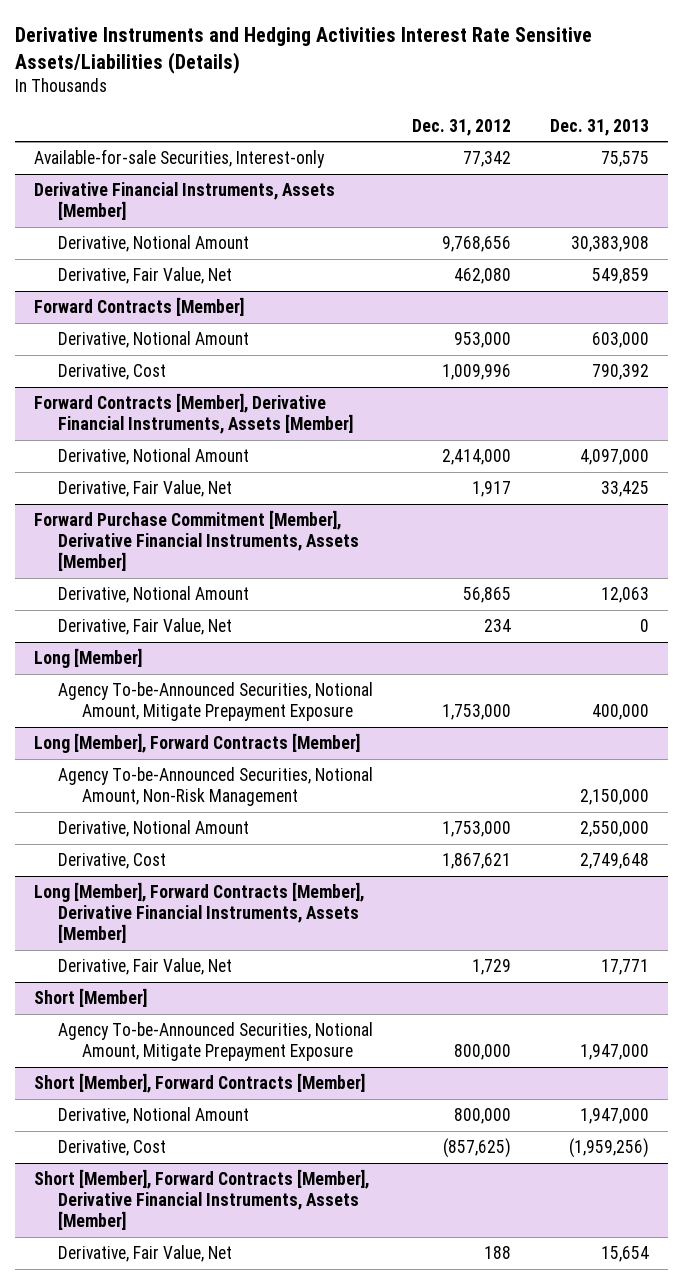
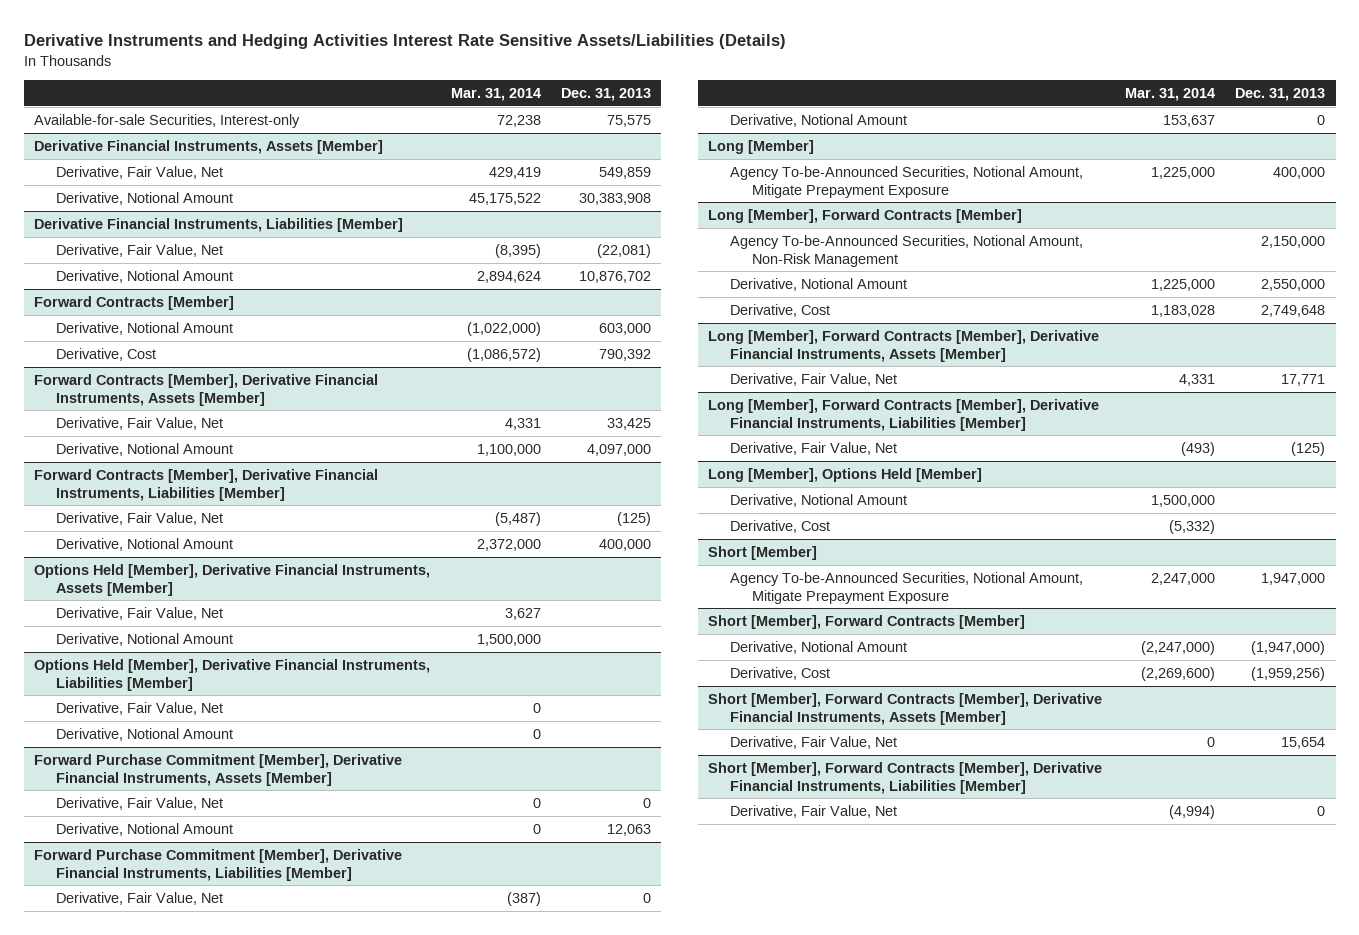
[411,118,511,136] Dec. 31, 2012 -> none
none -> [450,88,541,102] Mar. 31, 2014
[57,235,249,253] Derivative, Notional Amount -> [55,191,233,205] Derivative, Notional Amount
none -> [33,217,403,232] Derivative Financial Instruments, Liabilities [Member]
none -> [55,243,223,257] Derivative, Fair Value, Net
none -> [55,269,233,283] Derivative, Notional Amount
[57,448,249,466] Derivative, Notional Amount -> [55,442,233,456] Derivative, Notional Amount
none -> [33,468,378,501] Forward Contracts [Member], Derivative Financial Instruments, Liabilities [Member]
none -> [55,511,223,525] Derivative, Fair Value, Net
none -> [55,537,233,551] Derivative, Notional Amount
none -> [33,563,430,596] Options Held [Member], Derivative Financial Instruments, Assets [Member]
none -> [55,606,223,620] Derivative, Fair Value, Net
none -> [55,632,233,646] Derivative, Notional Amount
none -> [33,658,430,691] Options Held [Member], Derivative Financial Instruments, Liabilities [Member]
none -> [55,701,223,715] Derivative, Fair Value, Net
none -> [55,727,233,741] Derivative, Notional Amount
none -> [55,796,223,810] Derivative, Fair Value, Net
none -> [33,848,402,881] Forward Purchase Commitment [Member], Derivative Financial Instruments, Liabilities [Member]
none -> [730,113,908,127] Derivative, Notional Amount
none -> [708,398,1100,431] Long [Member], Forward Contracts [Member], Derivative Financial Instruments, Liabilities [Member]
none -> [730,441,898,455] Derivative, Fair Value, Net
none -> [708,467,983,482] Long [Member], Options Held [Member]
none -> [730,493,908,507] Derivative, Notional Amount
none -> [730,519,831,533] Derivative, Cost
[579,1108,649,1125] 1,947,000 -> [1251,640,1326,655] (1,947,000)
none -> [708,761,1103,794] Short [Member], Forward Contracts [Member], Derivative Financial Instruments, Liabilities [Member]
none -> [730,804,898,818] Derivative, Fair Value, Net

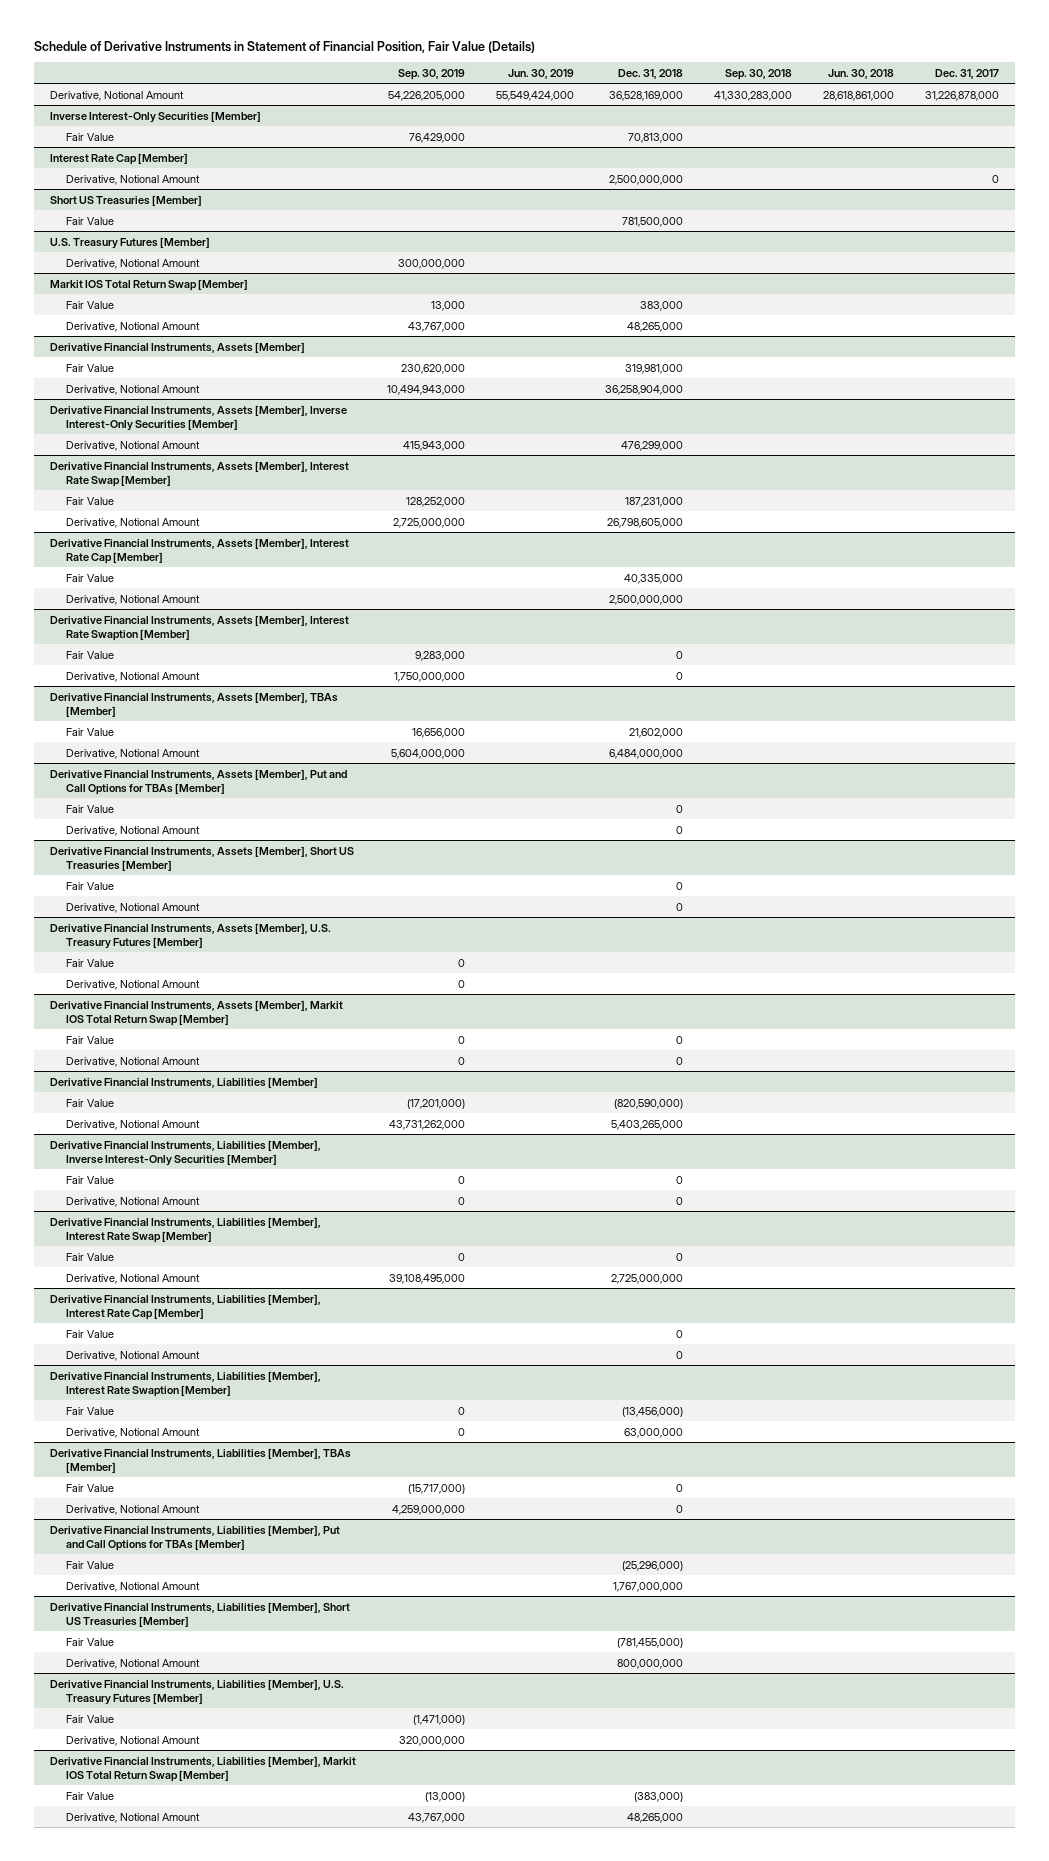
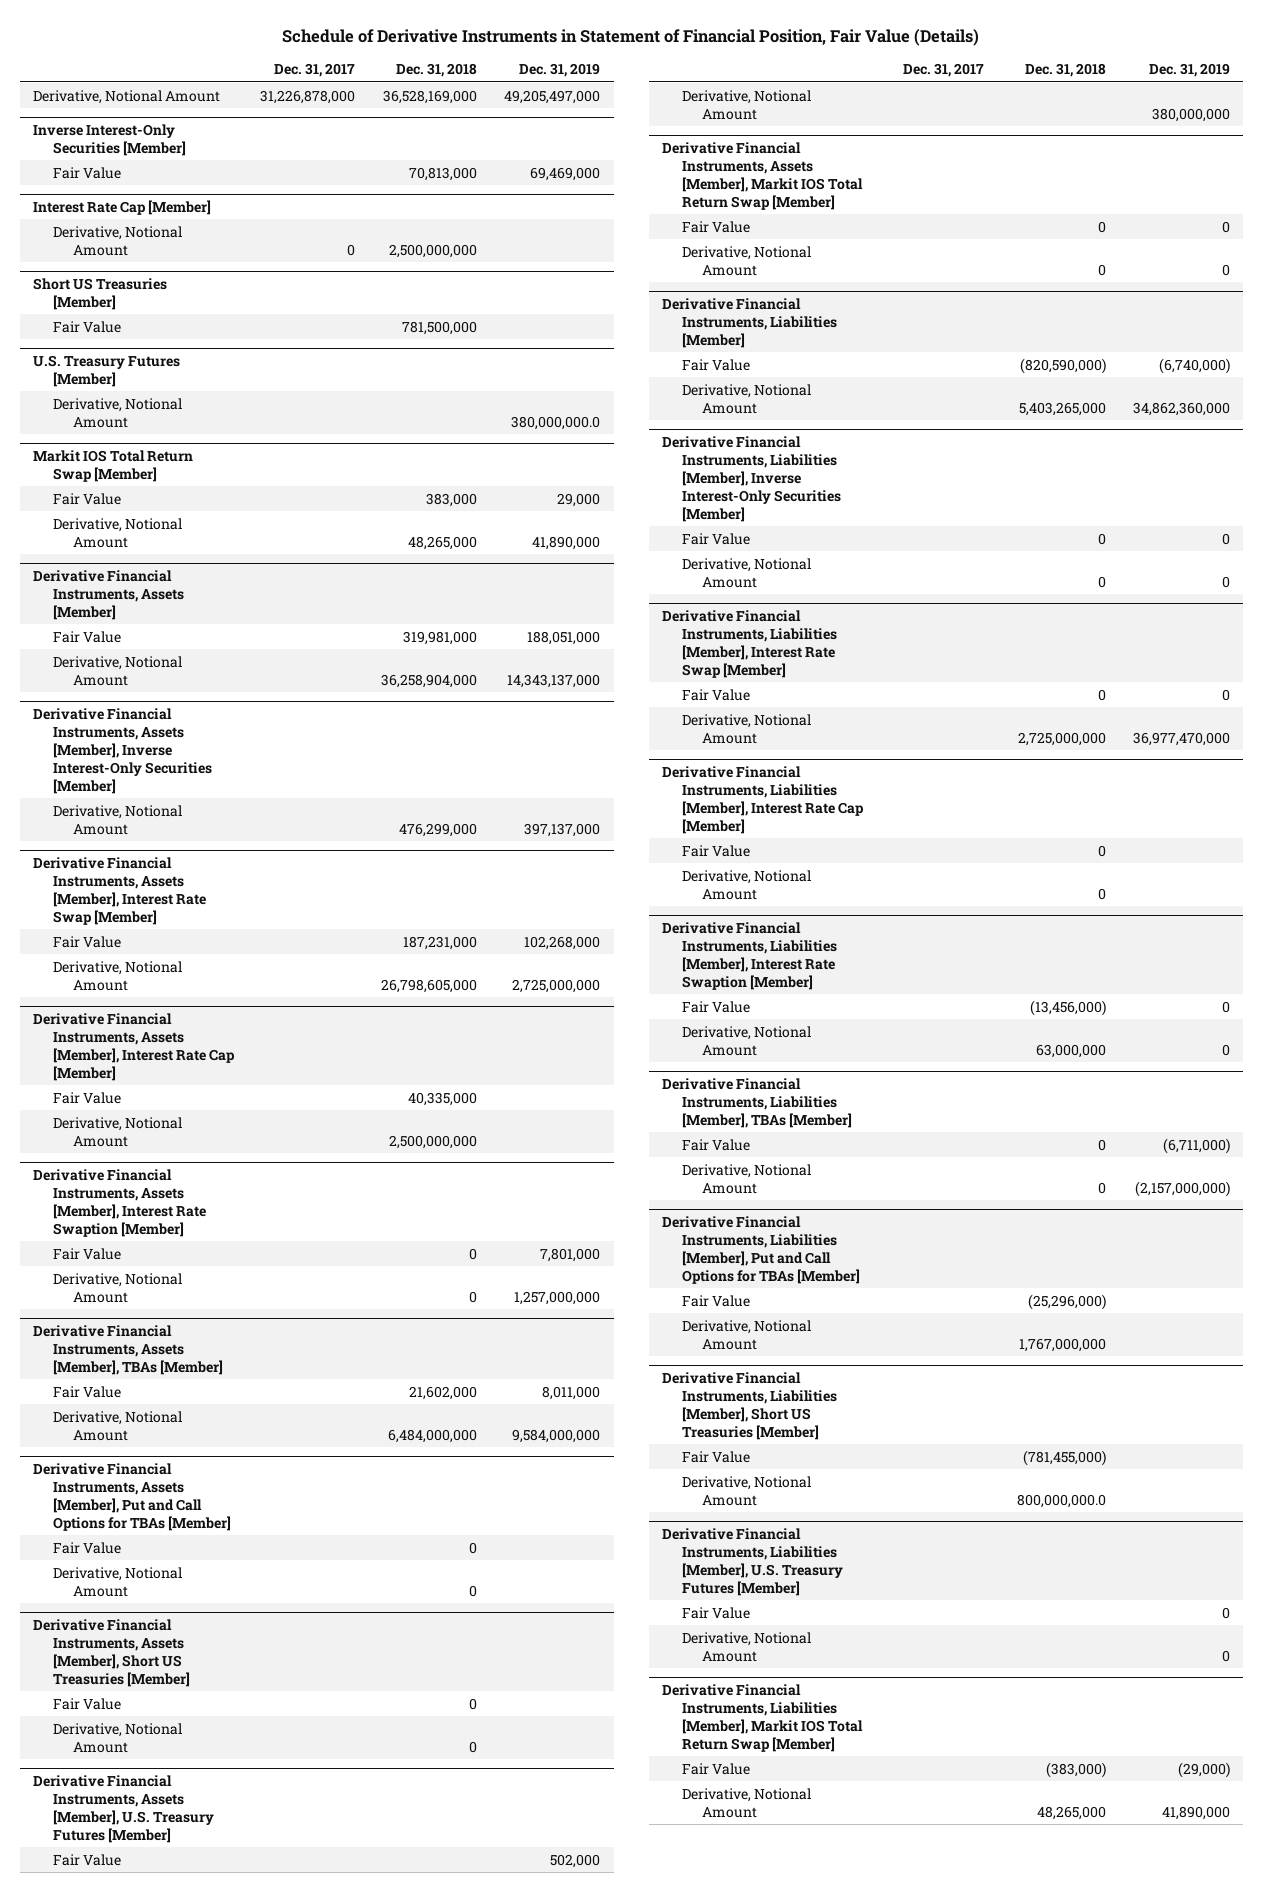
[397,68,465,80] Sep. 30, 2019 -> none
[507,68,574,79] Jun. 30, 2019 -> none
[725,68,793,80] Sep. 30, 2018 -> none
[828,68,895,79] Jun. 30, 2018 -> none
none -> [519,63,601,78] Dec. 31, 2019
[617,1658,684,1669] 800,000,000 -> [1017,1493,1107,1508] 800,000,000.0

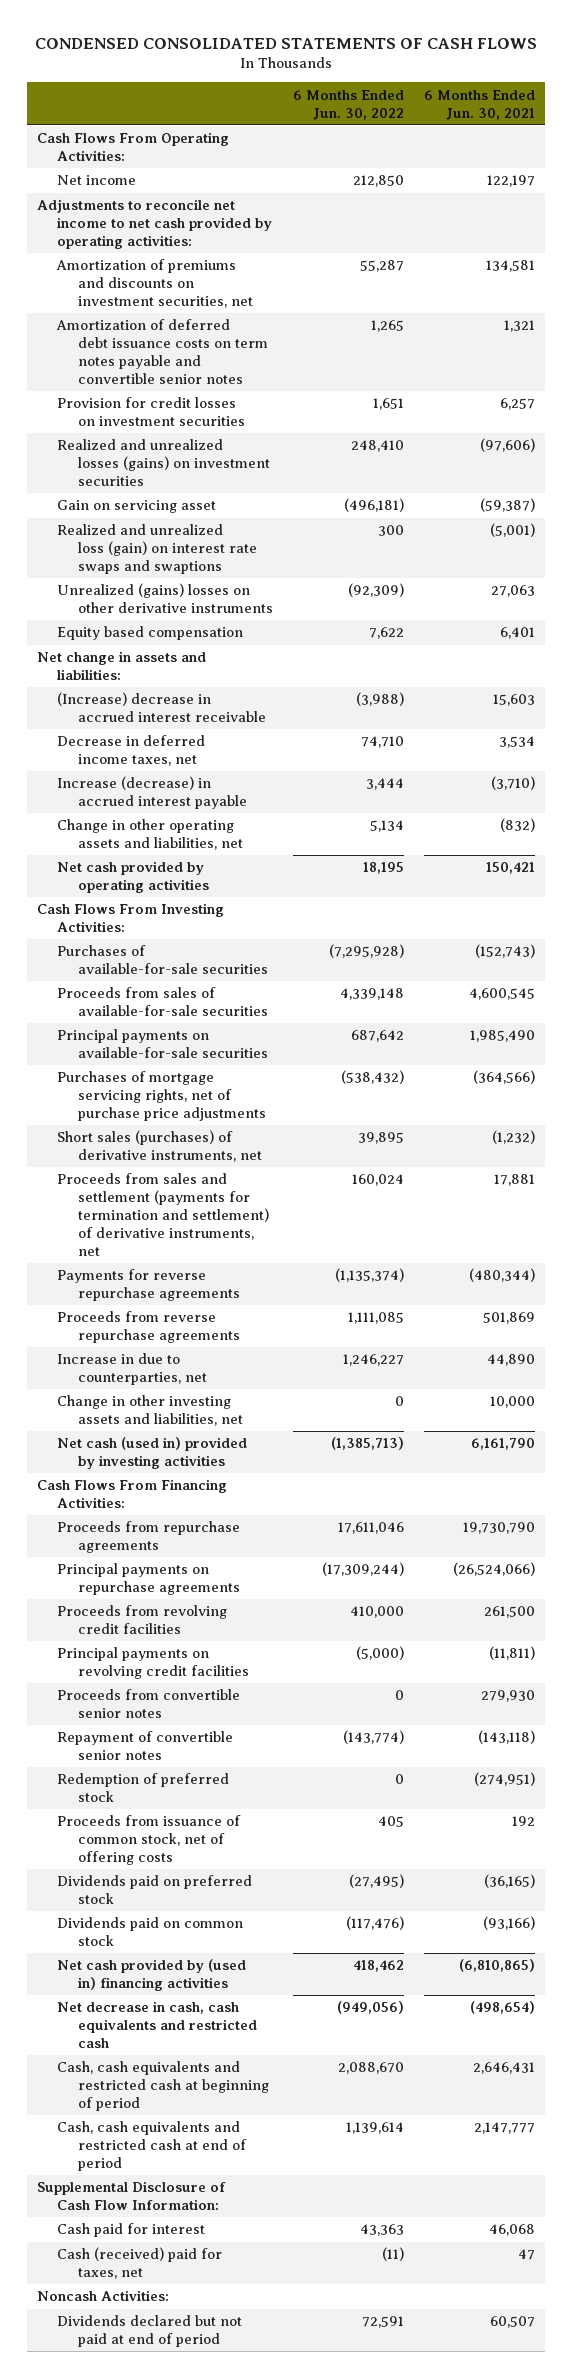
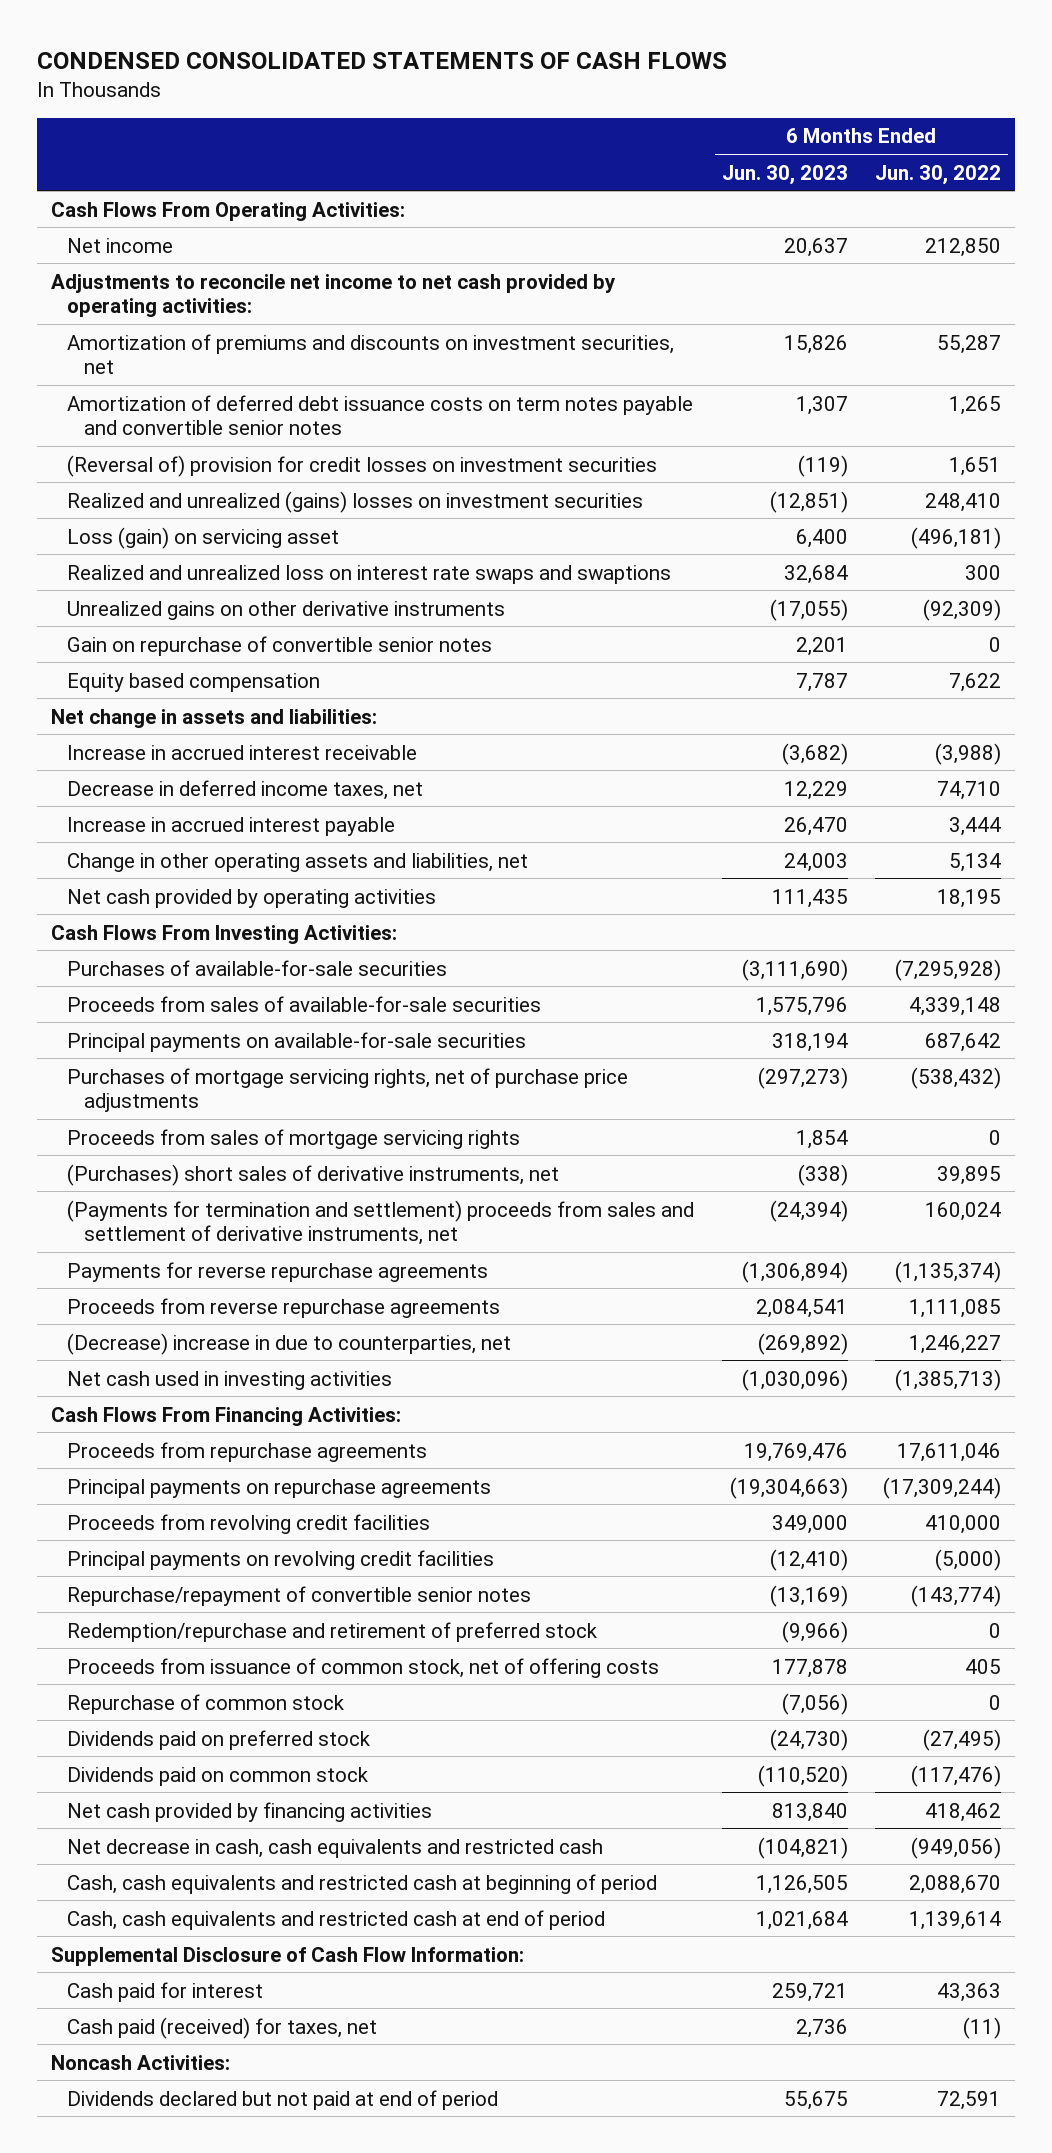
[423,89,535,120] 6 Months Ended Jun. 30, 2021 -> none
none -> [721,164,848,185] Jun. 30, 2023
[57,397,245,427] Provision for credit losses on investment securities -> [67,454,658,477] (Reversal of) provision for credit losses on investment securities
[57,439,270,487] Realized and unrealized losses (gains) on investment securities -> [67,490,644,513] Realized and unrealized (gains) losses on investment securities
[57,500,217,514] Gain on servicing asset -> [67,526,340,549] Loss (gain) on servicing asset
[57,524,257,575] Realized and unrealized loss (gain) on interest rate swaps and swaptions -> [67,564,672,584] Realized and unrealized loss on interest rate swaps and swaptions
[57,583,273,614] Unrealized (gains) losses on other derivative instruments -> [67,600,506,620] Unrealized gains on other derivative instruments
none -> [67,635,493,656] Gain on repurchase of convertible senior notes
[57,692,266,723] (Increase) decrease in accrued interest receivable -> [67,744,418,760] Increase in accrued interest receivable
[57,776,247,810] Increase (decrease) in accrued interest payable -> [67,816,396,836] Increase in accrued interest payable
none -> [67,1128,521,1149] Proceeds from sales of mortgage servicing rights
[57,1130,262,1163] Short sales (purchases) of derivative instruments, net -> [67,1163,560,1186] (Purchases) short sales of derivative instruments, net
[57,1173,269,1256] Proceeds from sales and settlement (payments for termination and settlement) of derivative instruments, net -> [67,1199,695,1245] (Payments for termination and settlement) proceeds from sales and settlement of derivative instruments, net
[57,1395,243,1427] Change in other investing assets and liabilities, net -> none
[57,1353,207,1386] Increase in due to counterparties, net -> [67,1332,512,1355] (Decrease) increase in due to counterparties, net
[57,1437,248,1470] Net cash (used in) provided by investing activities -> [67,1370,393,1390] Net cash used in investing activities
[57,1689,241,1719] Proceeds from convertible senior notes -> none
[57,1731,234,1761] Repayment of convertible senior notes -> [67,1585,532,1606] Repurchase/repayment of convertible senior notes
[57,1773,230,1803] Redemption of preferred stock -> [67,1621,598,1642] Redemption/repurchase and retirement of preferred stock
none -> [67,1693,345,1714] Repurchase of common stock
[57,1959,247,1992] Net cash provided by (used in) financing activities -> [67,1801,433,1822] Net cash provided by financing activities
[57,2247,223,2280] Cash (received) paid for taxes, net -> [67,2016,378,2039] Cash paid (received) for taxes, net

